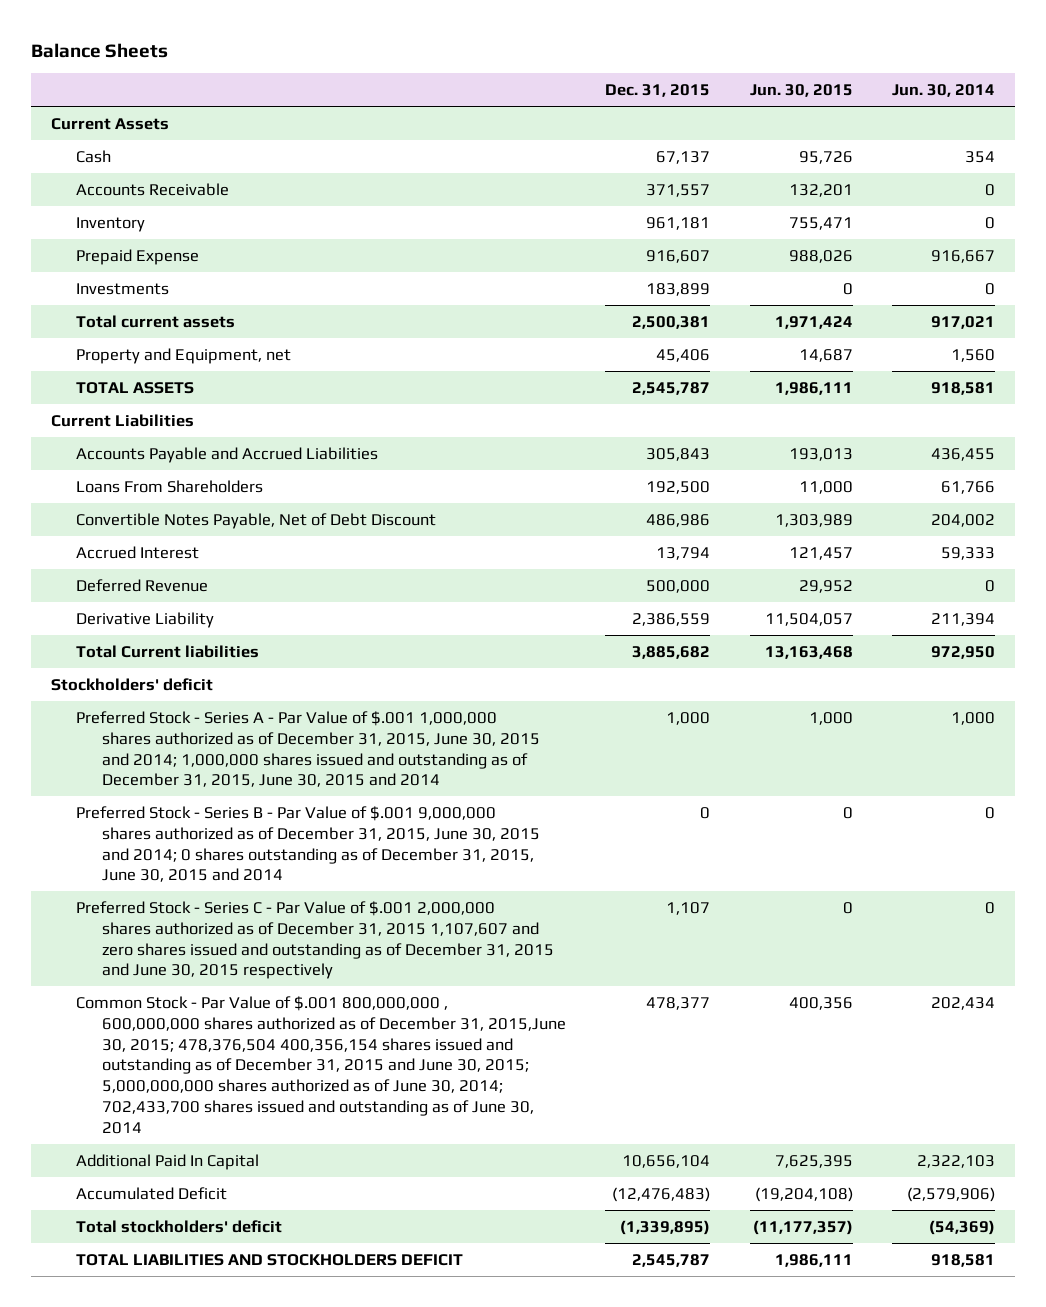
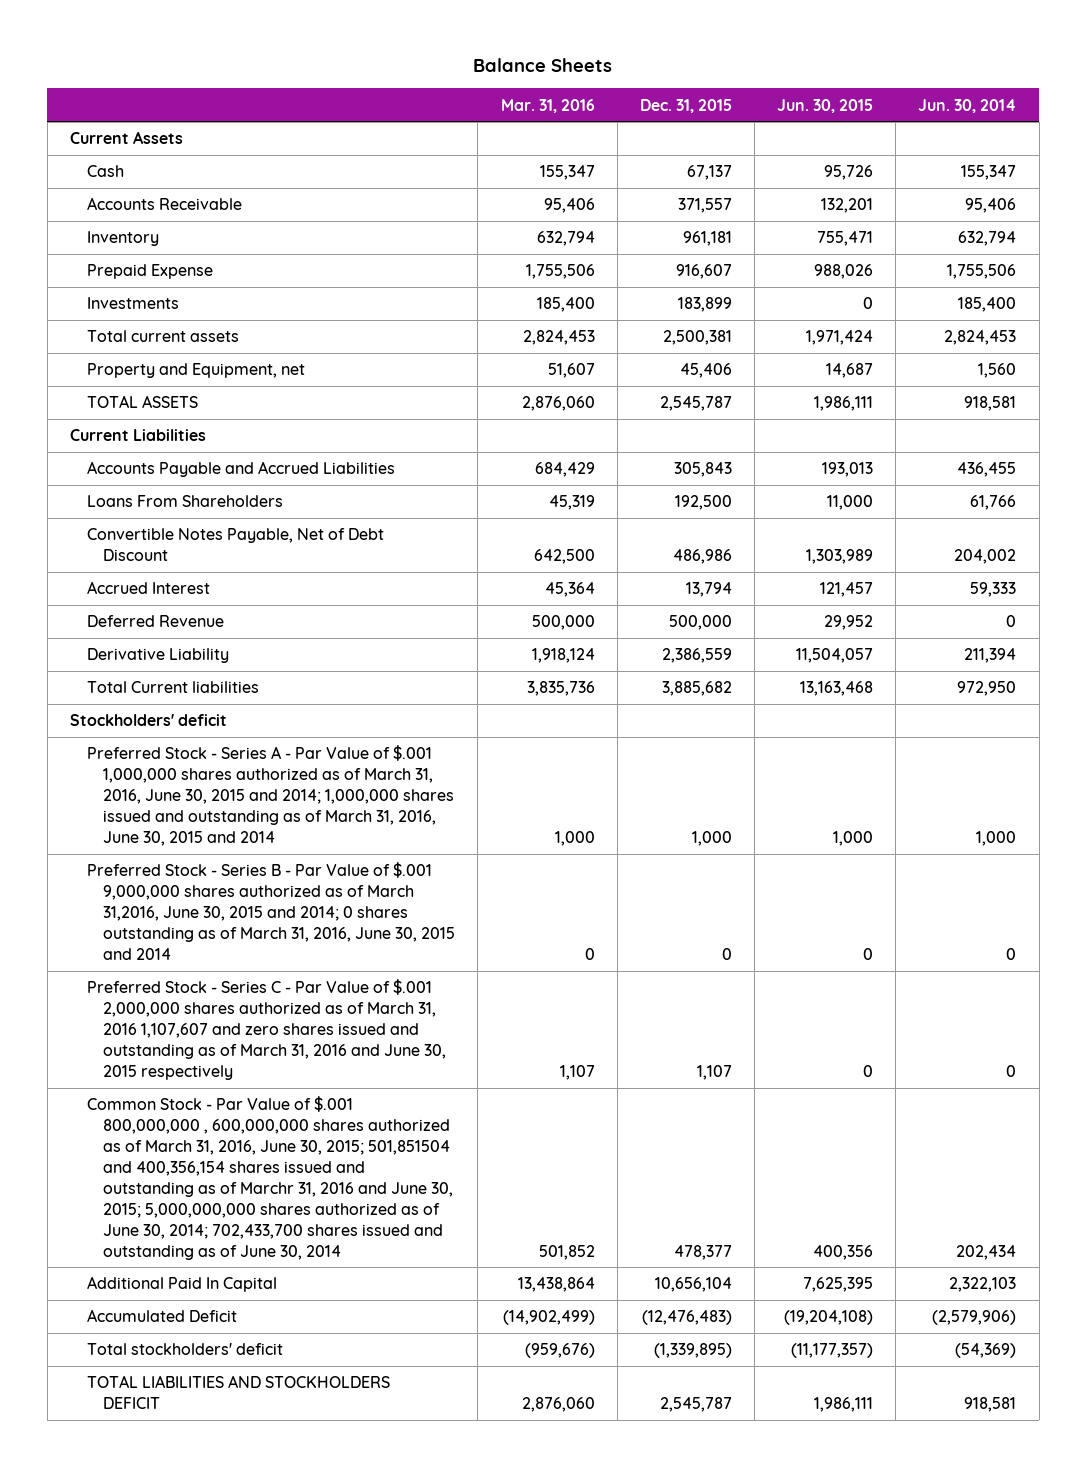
none -> [500,98,595,113] Mar. 31, 2016
[965,150,996,163] 354 -> [961,165,1017,181] 155,347
[985,183,996,196] 0 -> [965,198,1017,214] 95,406
[985,216,996,229] 0 -> [958,231,1017,247] 632,794
[931,249,996,263] 916,667 -> [947,264,1017,280] 1,755,506
[985,282,996,295] 0 -> [958,297,1017,313] 185,400
[931,315,996,329] 917,021 -> [944,330,1017,346] 2,824,453
[76,710,540,788] Preferred Stock - Series A - Par Value of $.001 1,000,000 shares authorized as of December 31, 2015, June 30, 2015 and 2014; 1,000,000 shares issued and outstanding as of December 31, 2015, June 30, 2015 and 2014 -> [86,745,455,846] Preferred Stock - Series A - Par Value of $.001 1,000,000 shares authorized as of March 31, 2016, June 30, 2015 and 2014; 1,000,000 shares issued and outstanding as of March 31, 2016, June 30, 2015 and 2014
[76,805,540,883] Preferred Stock - Series B - Par Value of $.001 9,000,000 shares authorized as of December 31, 2015, June 30, 2015 and 2014; 0 shares outstanding as of December 31, 2015, June 30, 2015 and 2014 -> [86,862,456,960] Preferred Stock - Series B - Par Value of $.001 9,000,000 shares authorized as of March 31,2016, June 30, 2015 and 2014; 0 shares outstanding as of March 31, 2016, June 30, 2015 and 2014
[76,900,554,980] Preferred Stock - Series C - Par Value of $.001 2,000,000 shares authorized as of December 31, 2015 1,107,607 and zero shares issued and outstanding as of December 31, 2015 and June 30, 2015 respectively -> [86,979,447,1080] Preferred Stock - Series C - Par Value of $.001 2,000,000 shares authorized as of March 31, 2016 1,107,607 and zero shares issued and outstanding as of March 31, 2016 and June 30, 2015 respectively
[76,995,566,1134] Common Stock - Par Value of $.001 800,000,000 , 600,000,000 shares authorized as of December 31, 2015,June 30, 2015; 478,376,504 400,356,154 shares issued and outstanding as of December 31, 2015 and June 30, 2015; 5,000,000,000 shares authorized as of June 30, 2014; 702,433,700 shares issued and outstanding as of June 30, 2014 -> [86,1096,454,1260] Common Stock - Par Value of $.001 800,000,000 , 600,000,000 shares authorized as of March 31, 2016, June 30, 2015; 501,851504 and 400,356,154 shares issued and outstanding as of Marchr 31, 2016 and June 30, 2015; 5,000,000,000 shares authorized as of June 30, 2014; 702,433,700 shares issued and outstanding as of June 30, 2014

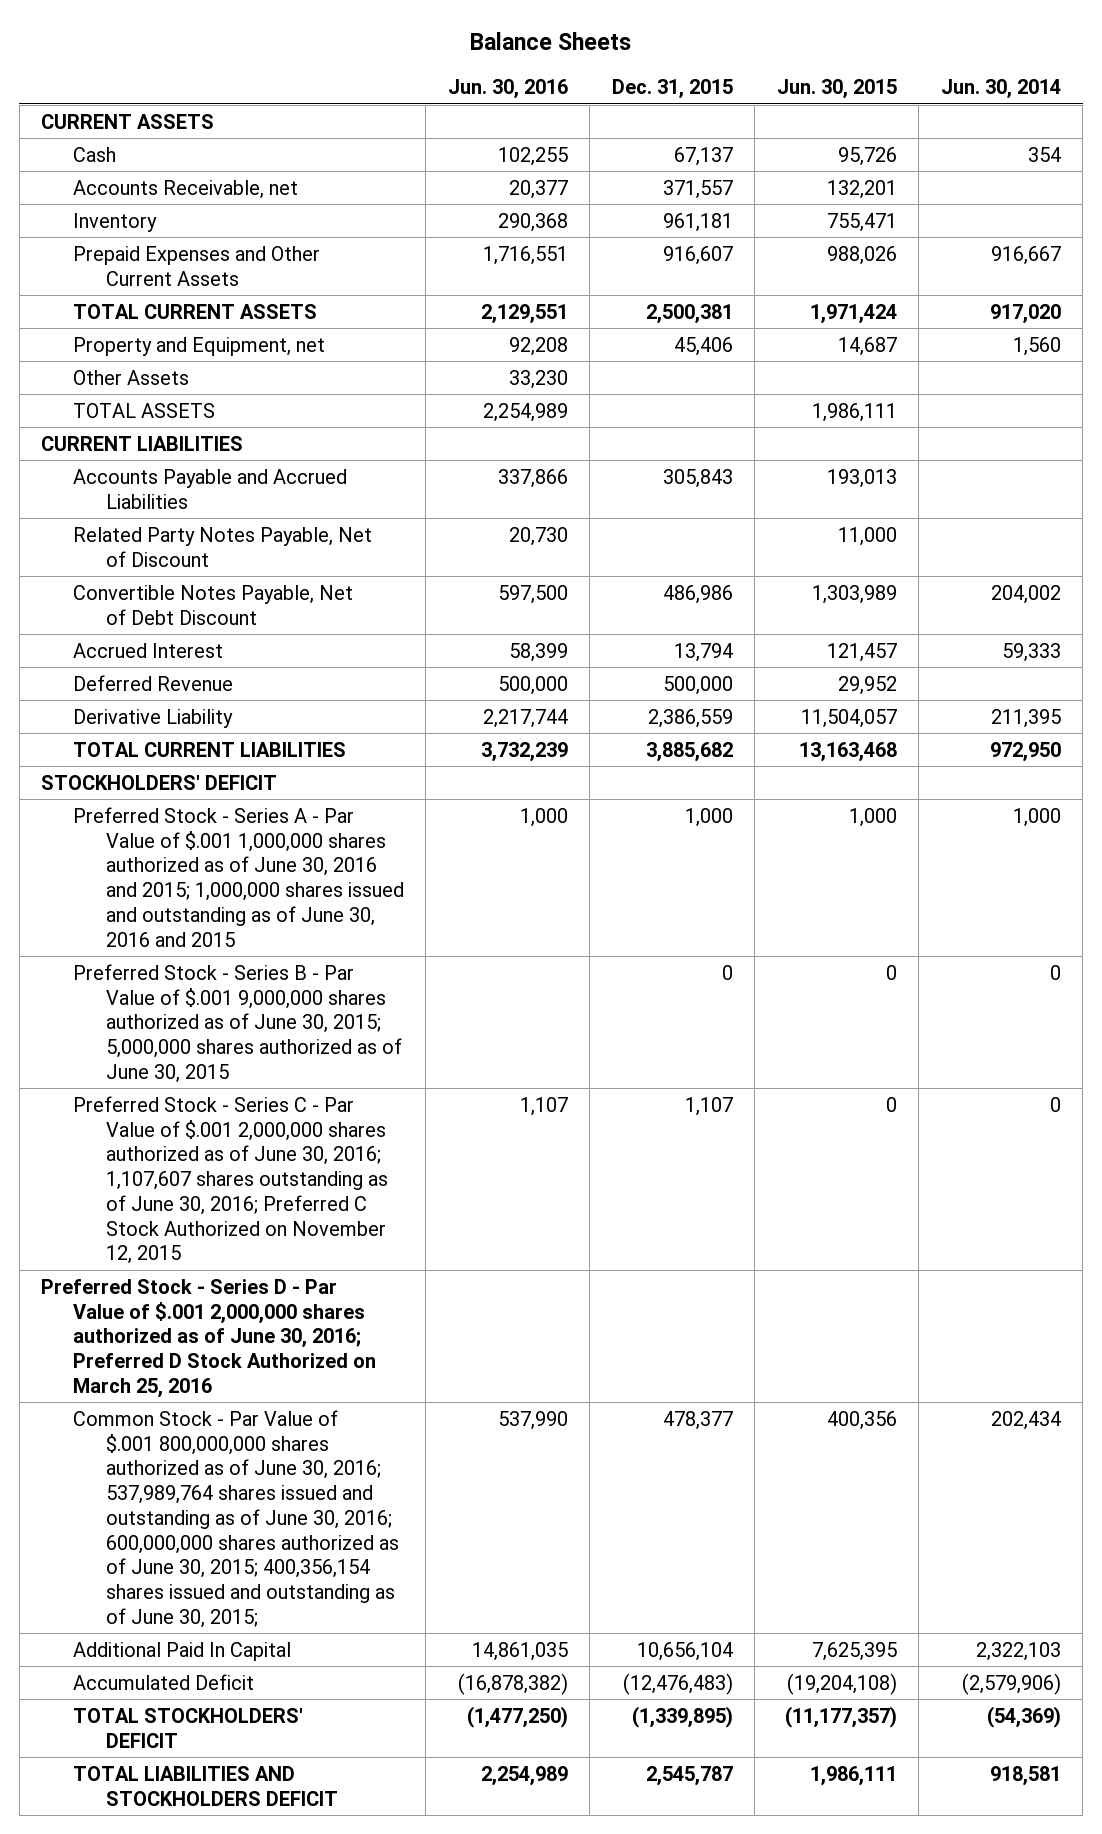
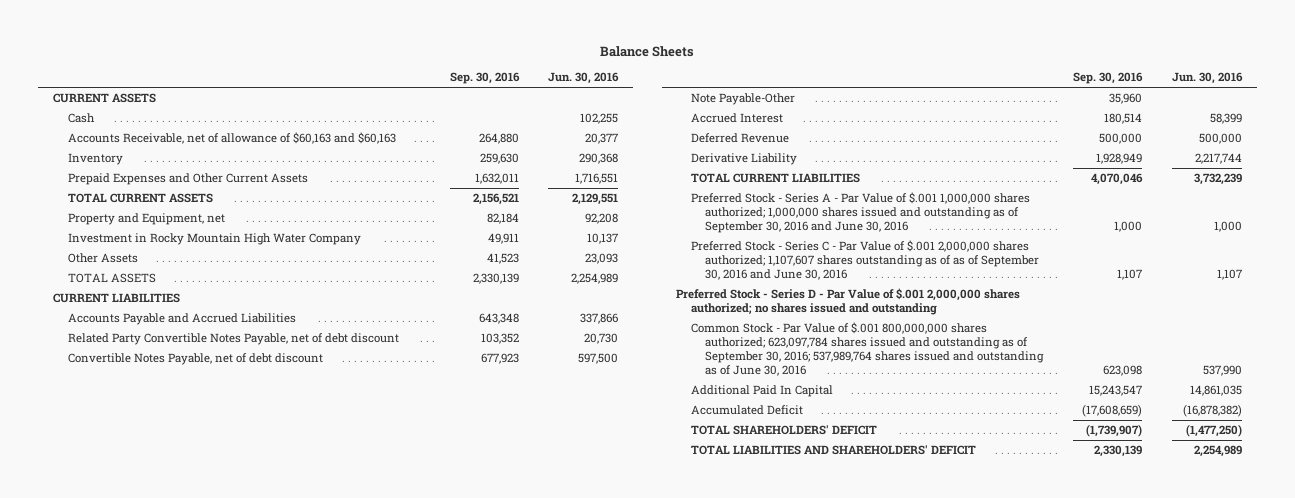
[611,79,733,100] Dec. 31, 2015 -> none
[776,79,897,100] Jun. 30, 2015 -> none
[940,79,1061,100] Jun. 30, 2014 -> none
none -> [449,72,520,85] Sep. 30, 2016
[73,179,299,199] Accounts Receivable, net -> [67,132,396,145] Accounts Receivable, net of allowance of $60,163 and $60,163
none -> [67,233,361,246] Investment in Rocky Mountain High Water Company
[508,369,568,389] 33,230 -> [585,253,619,265] 23,093
[73,526,373,567] Related Party Notes Payable, Net of Discount -> [67,333,399,346] Related Party Convertible Notes Payable, net of debt discount
[73,584,354,625] Convertible Notes Payable, Net of Debt Discount -> [67,353,323,366] Convertible Notes Payable, net of debt discount
none -> [690,93,795,106] Note Payable-Other
[41,774,278,790] STOCKHOLDERS' DEFICIT -> none
[73,963,402,1083] Preferred Stock - Series B - Par Value of $.001 9,000,000 shares authorized as of June 30, 2015; 5,000,000 shares authorized as of June 30, 2015 -> none
[73,806,404,947] Preferred Stock - Series A - Par Value of $.001 1,000,000 shares authorized as of June 30, 2016 and 2015; 1,000,000 shares issued and outstanding as of June 30, 2016 and 2015 -> [690,192,1030,234] Preferred Stock - Series A - Par Value of $.001 1,000,000 shares authorized; 1,000,000 shares issued and outstanding as of September 30, 2016 and June 30, 2016
[73,1095,388,1265] Preferred Stock - Series C - Par Value of $.001 2,000,000 shares authorized as of June 30, 2016; 1,107,607 shares outstanding as of June 30, 2016; Preferred C Stock Authorized on November 12, 2015 -> [690,240,1040,281] Preferred Stock - Series C - Par Value of $.001 2,000,000 shares authorized; 1,107,607 shares outstanding as of as of September 30, 2016 and June 30, 2016
[41,1278,377,1398] Preferred Stock - Series D - Par Value of $.001 2,000,000 shares authorized as of June 30, 2016; Preferred D Stock Authorized on March 25, 2016 -> [676,288,1021,316] Preferred Stock - Series D - Par Value of $.001 2,000,000 shares authorized; no shares issued and outstanding
[73,1409,399,1628] Common Stock - Par Value of $.001 800,000,000 shares authorized as of June 30, 2016; 537,989,764 shares issued and outstanding as of June 30, 2016; 600,000,000 shares authorized as of June 30, 2015; 400,356,154 shares issued and outstanding as of June 30, 2015; -> [690,322,1045,377] Common Stock - Par Value of $.001 800,000,000 shares authorized; 623,097,784 shares issued and outstanding as of September 30, 2016; 537,989,764 shares issued and outstanding as of June 30, 2016
[73,1707,304,1748] TOTAL STOCKHOLDERS' DEFICIT -> [690,425,877,436] TOTAL SHAREHOLDERS' DEFICIT
[73,1765,338,1806] TOTAL LIABILITIES AND STOCKHOLDERS DEFICIT -> [690,445,976,456] TOTAL LIABILITIES AND SHAREHOLDERS' DEFICIT

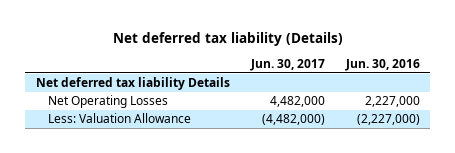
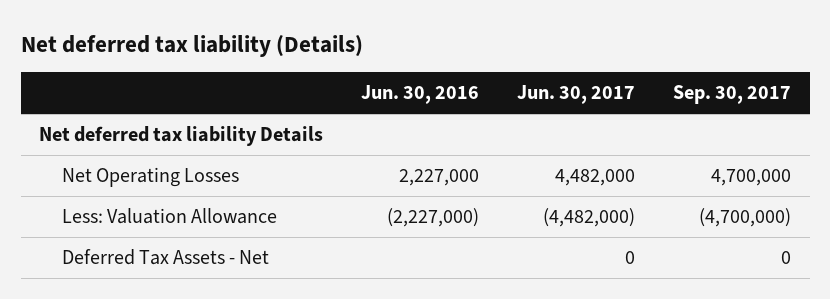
none -> [673,85,792,105] Sep. 30, 2017
none -> [62,249,270,266] Deferred Tax Assets - Net

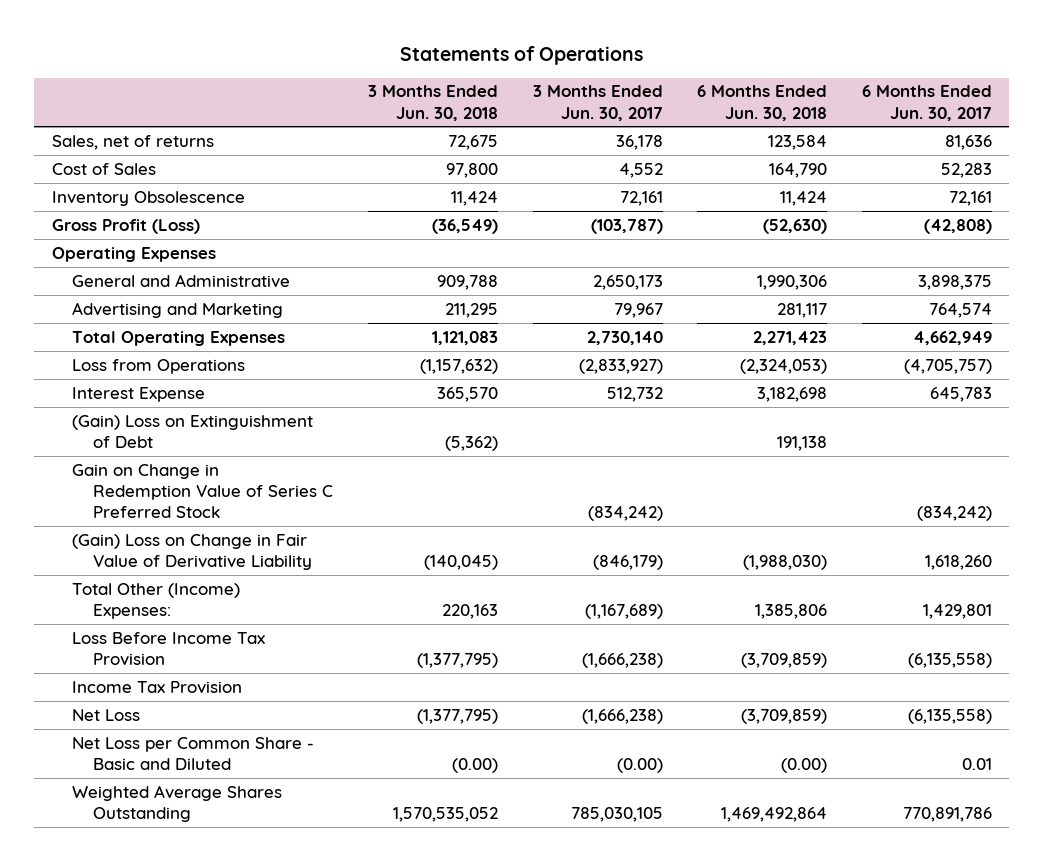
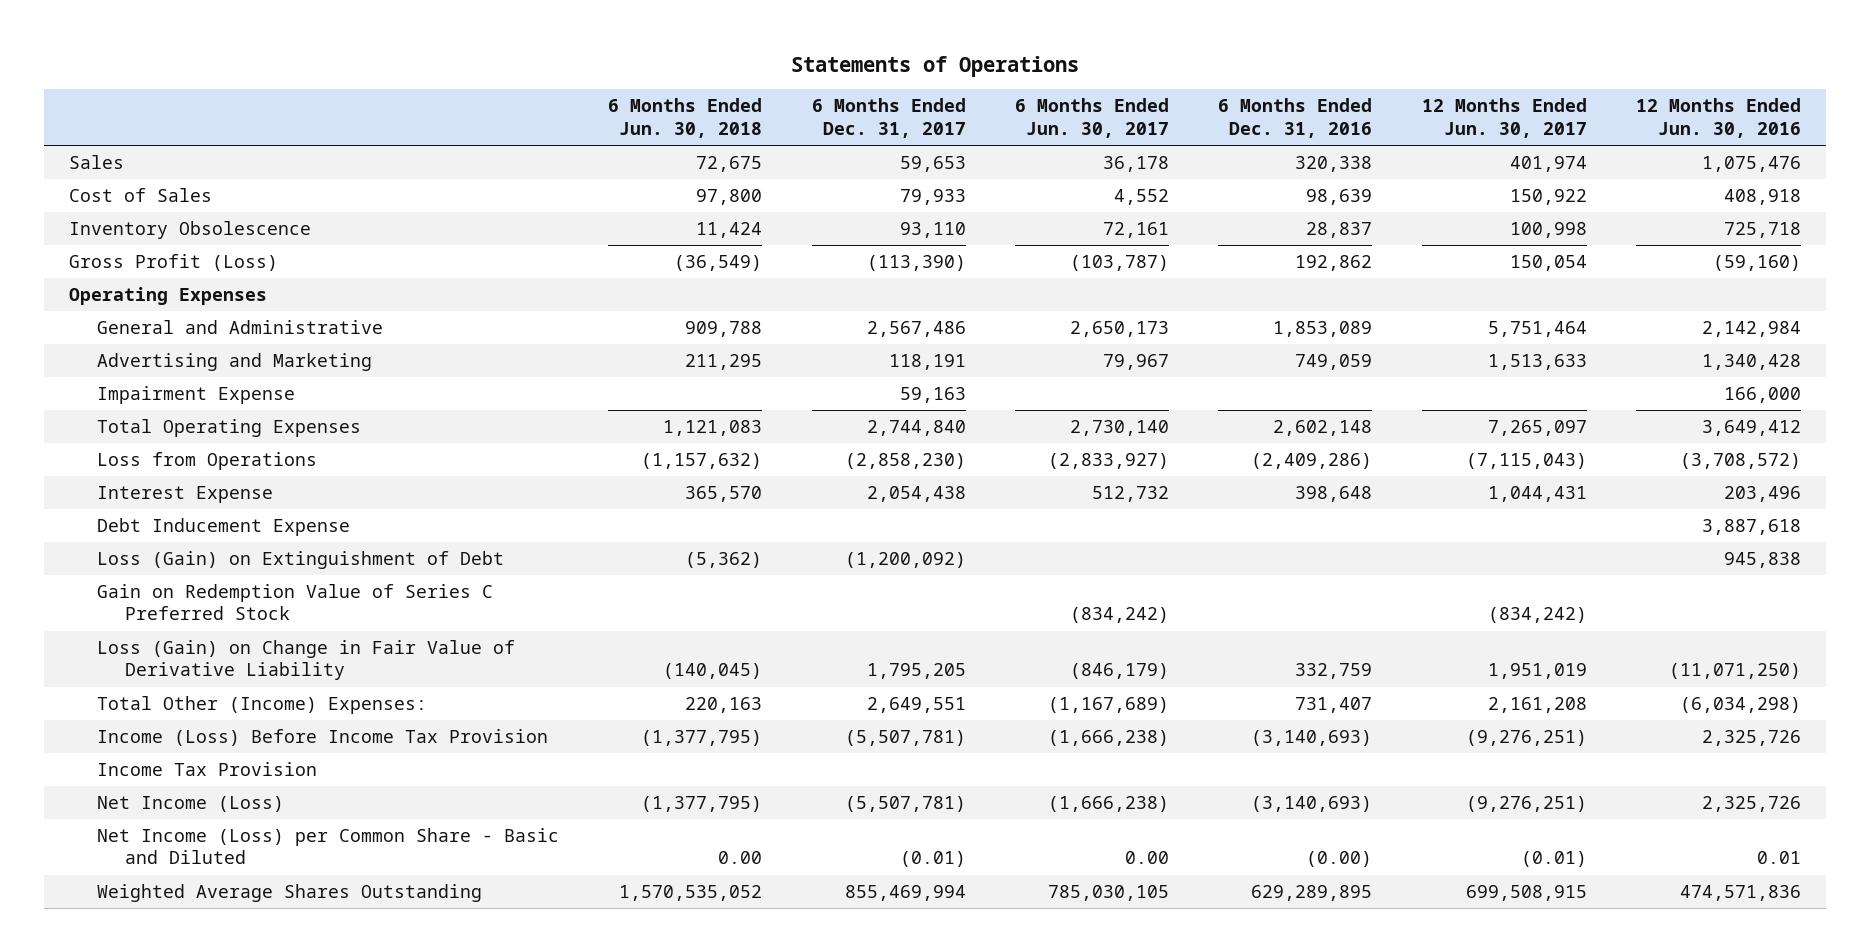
[367,85,498,121] 3 Months Ended Jun. 30, 2018 -> none
[532,85,663,121] 3 Months Ended Jun. 30, 2017 -> none
none -> [811,98,966,138] 6 Months Ended Dec. 31, 2017
none -> [1218,98,1373,138] 6 Months Ended Dec. 31, 2016
none -> [1421,98,1587,138] 12 Months Ended Jun. 30, 2017
none -> [1635,98,1801,138] 12 Months Ended Jun. 30, 2016
[51,134,214,150] Sales, net of returns -> [68,155,124,170] Sales
[768,134,828,150] 123,584 -> [696,156,763,173] 72,675
[944,134,992,150] 81,636 -> [1102,156,1169,173] 36,178
[769,162,828,178] 164,790 -> [696,189,763,206] 97,800
[940,162,992,178] 52,283 -> [1113,189,1169,206] 4,552
[763,218,828,234] (52,630) -> [674,255,763,272] (36,549)
[923,218,992,234] (42,808) -> [1069,255,1169,272] (103,787)
[757,274,828,290] 1,990,306 -> [685,321,763,338] 909,788
[917,274,992,290] 3,898,375 -> [1069,321,1169,338] 2,650,173
[777,302,828,318] 281,117 -> [685,354,763,371] 211,295
[928,302,992,318] 764,574 -> [1102,354,1169,371] 79,967
none -> [96,386,295,405] Impairment Expense
[753,330,828,345] 2,271,423 -> [663,420,763,437] 1,121,083
[912,330,992,345] 4,662,949 -> [1069,420,1169,437] 2,730,140
[740,358,828,374] (2,324,053) -> [641,453,763,470] (1,157,632)
[903,358,992,374] (4,705,757) -> [1047,453,1169,470] (2,833,927)
[757,386,828,402] 3,182,698 -> [685,486,763,503] 365,570
[929,386,992,402] 645,783 -> [1091,486,1169,503] 512,732
none -> [96,518,350,537] Debt Inducement Expense
[72,414,314,449] (Gain) Loss on Extinguishment of Debt -> [96,551,504,570] Loss (Gain) on Extinguishment of Debt
[777,436,828,452] 191,138 -> [685,552,763,569] (5,362)
[72,463,334,519] Gain on Change in Redemption Value of Series C Preferred Stock -> [96,584,493,621] Gain on Redemption Value of Series C Preferred Stock
[72,533,313,571] (Gain) Loss on Change in Fair Value of Derivative Liability -> [96,640,515,681] Loss (Gain) on Change in Fair Value of Derivative Liability
[743,555,828,571] (1,988,030) -> [663,663,763,680] (140,045)
[924,555,992,571] 1,618,260 -> [1069,663,1169,680] (846,179)
[755,604,828,620] 1,385,806 -> [685,697,763,714] 220,163
[922,604,992,620] 1,429,801 -> [1047,697,1169,714] (1,167,689)
[72,631,266,667] Loss Before Income Tax Provision -> [96,729,548,747] Income (Loss) Before Income Tax Provision
[741,653,828,669] (3,709,859) -> [641,730,763,747] (1,377,795)
[907,653,992,669] (6,135,558) -> [1047,730,1169,747] (1,666,238)
[72,708,141,721] Net Loss -> [96,796,284,813] Net Income (Loss)
[741,708,828,724] (3,709,859) -> [641,796,763,813] (1,377,795)
[907,708,992,724] (6,135,558) -> [1047,796,1169,813] (1,666,238)
[72,736,315,771] Net Loss per Common Share - Basic and Diluted -> [96,828,559,865] Net Income (Loss) per Common Share - Basic and Diluted
[781,758,828,774] (0.00) -> [718,851,763,865] 0.00
[961,758,992,771] 0.01 -> [1124,851,1169,865] 0.00
[721,807,828,823] 1,469,492,864 -> [619,885,763,902] 1,570,535,052
[902,807,992,823] 770,891,786 -> [1047,885,1169,902] 785,030,105

